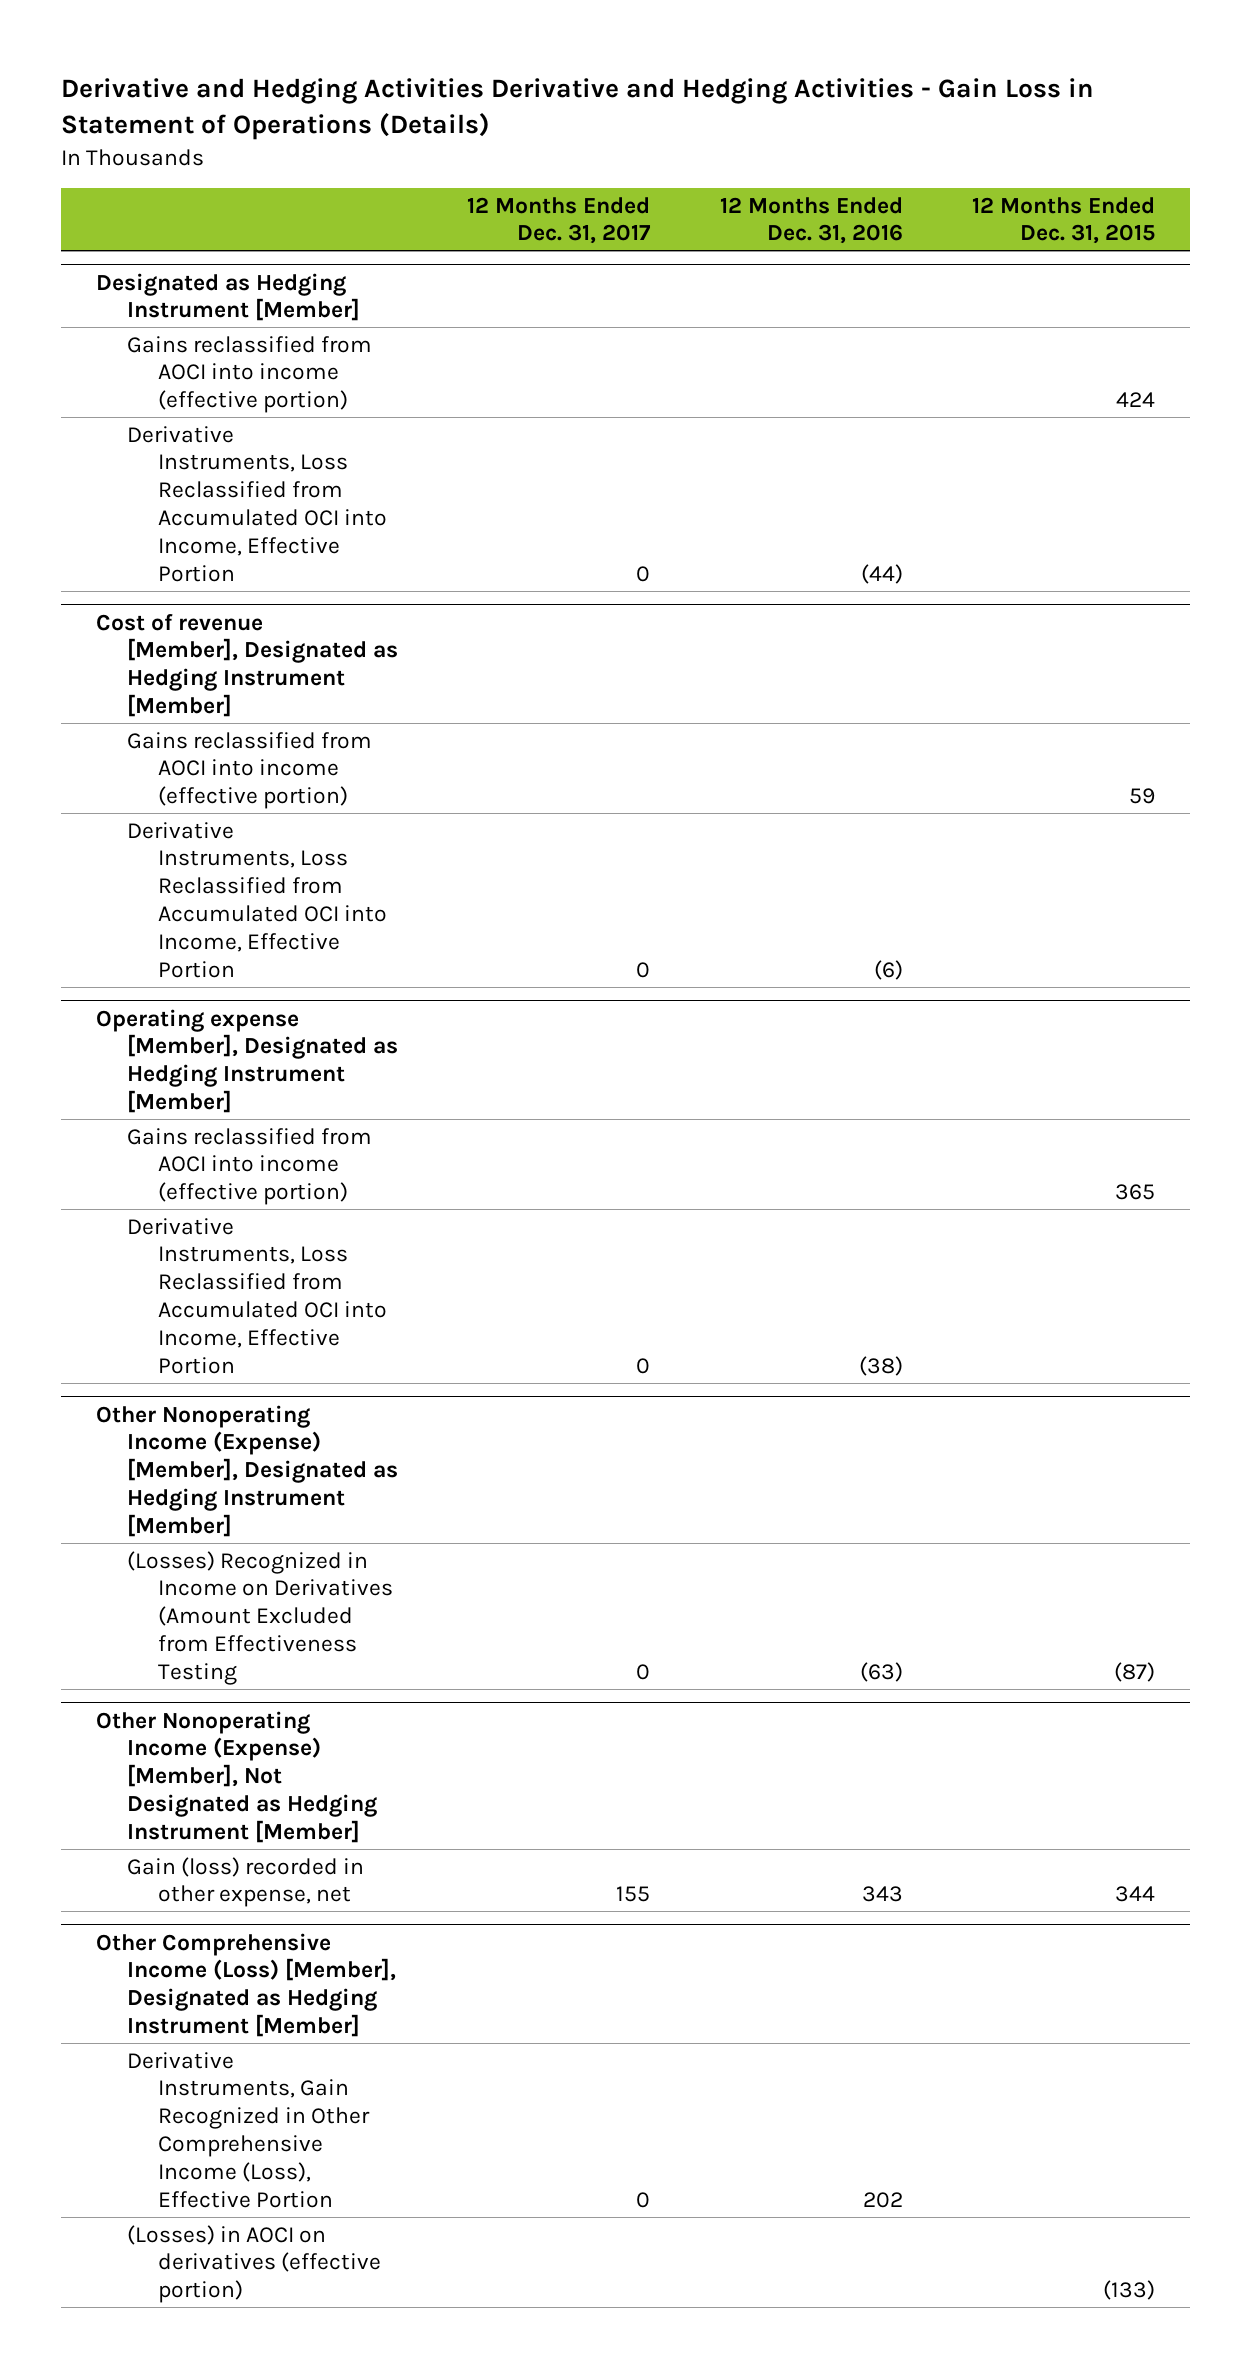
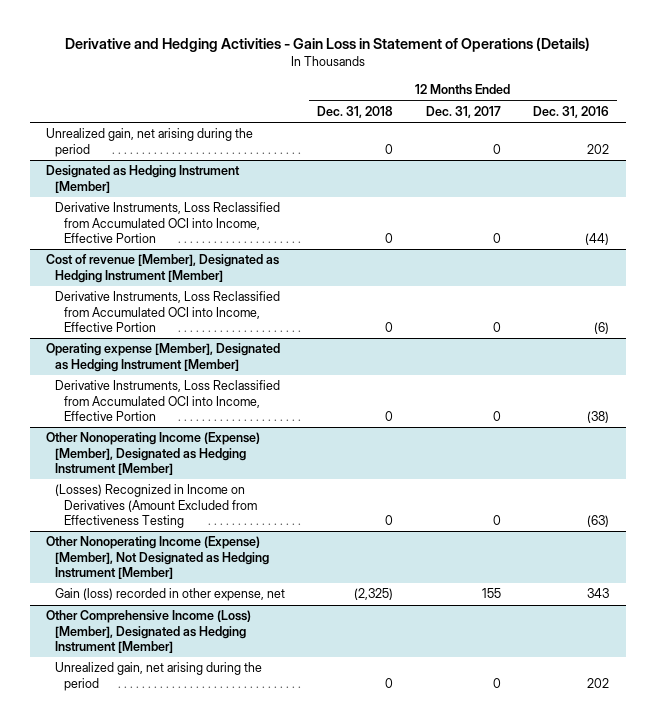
[61,78,1095,141] Derivative and Hedging Activities Derivative and Hedging Activities - Gain Loss in Statement of Operations (Details) -> [64,37,590,53] Derivative and Hedging Activities - Gain Loss in Statement of Operations (Details)
[971,196,1155,245] 12 Months Ended Dec. 31, 2015 -> none
none -> [317,105,394,118] Dec. 31, 2018
none -> [45,128,253,157] Unrealized gain, net arising during the period
[126,335,372,414] Gains reclassified from AOCI into income (effective portion) -> none
[126,731,372,810] Gains reclassified from AOCI into income (effective portion) -> none
[126,1127,372,1206] Gains reclassified from AOCI into income (effective portion) -> none
[126,2051,370,2208] Derivative Instruments, Gain Recognized in Other Comprehensive Income (Loss), Effective Portion -> none
[126,2224,381,2304] (Losses) in AOCI on derivatives (effective portion) -> none
none -> [54,662,262,691] Unrealized gain, net arising during the period

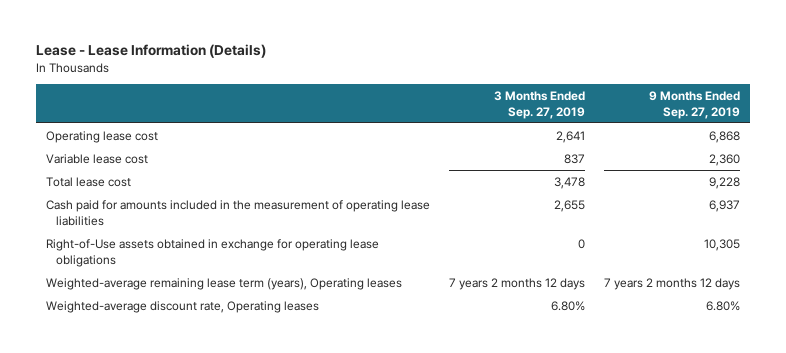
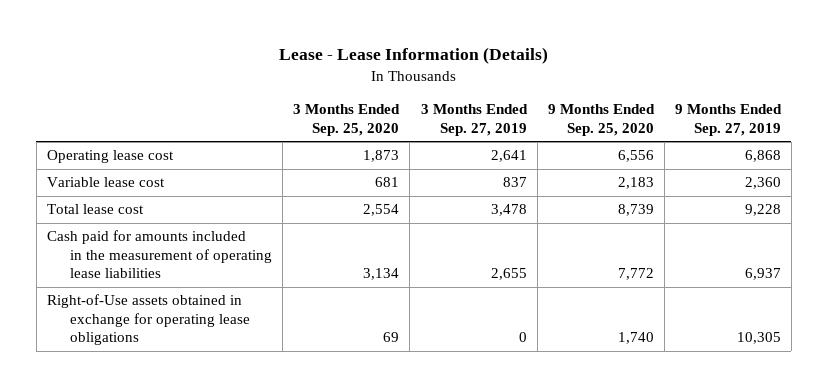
none -> [293,104,401,136] 3 Months Ended Sep. 25, 2020
none -> [547,104,655,136] 9 Months Ended Sep. 25, 2020
[45,277,402,290] Weighted-average remaining lease term (years), Operating leases -> none
[45,300,319,313] Weighted-average discount rate, Operating leases -> none

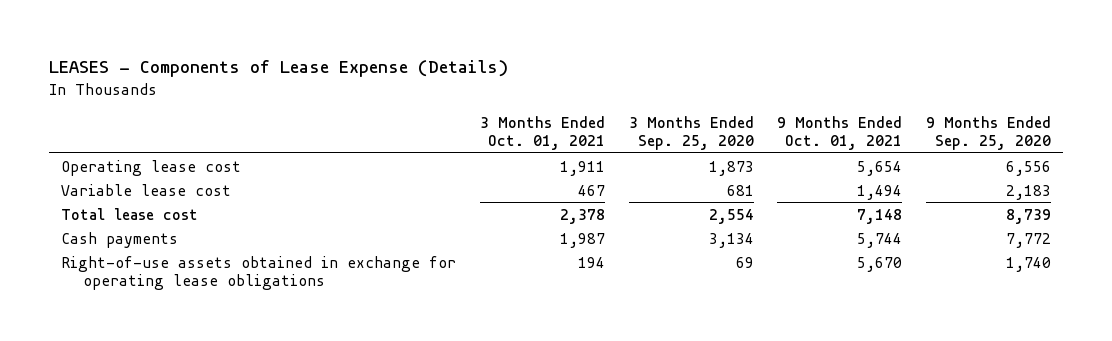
[278,47,548,65] Lease - Lease Information (Details) -> [49,60,509,78] LEASES - Components of Lease Expense (Details)
[420,104,528,136] 3 Months Ended Sep. 27, 2019 -> none
[674,104,782,136] 9 Months Ended Sep. 27, 2019 -> none
none -> [479,115,605,150] 3 Months Ended Oct. 01, 2021
none -> [777,115,903,150] 9 Months Ended Oct. 01, 2021
[47,230,273,279] Cash paid for amounts included in the measurement of operating lease liabilities -> [60,231,178,248] Cash payments
[47,294,251,346] Right-of-Use assets obtained in exchange for operating lease obligations -> [60,255,456,290] Right-of-use assets obtained in exchange for operating lease obligations

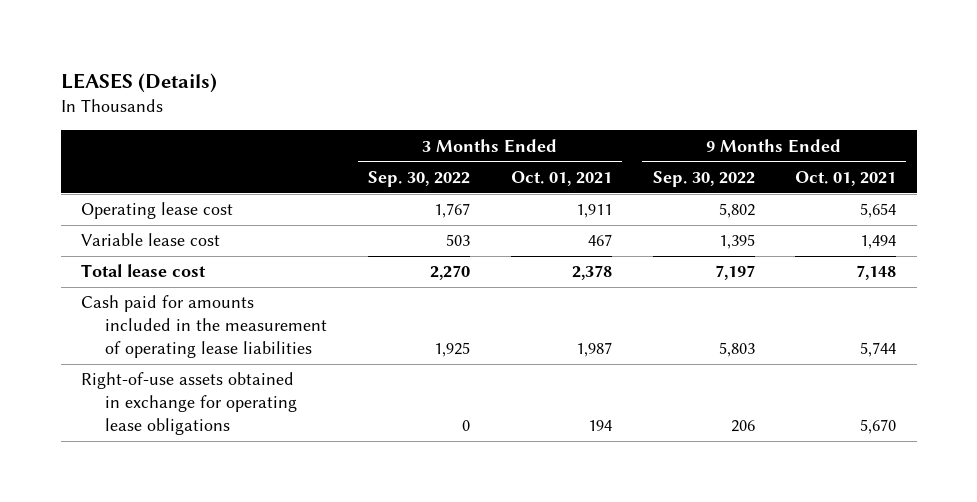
[49,60,509,78] LEASES - Components of Lease Expense (Details) -> [60,73,217,94] LEASES (Details)
[628,115,754,150] 3 Months Ended Sep. 25, 2020 -> none
[926,115,1052,150] 9 Months Ended Sep. 25, 2020 -> none
none -> [367,170,470,187] Sep. 30, 2022
none -> [652,170,755,187] Sep. 30, 2022
[60,231,178,248] Cash payments -> [80,295,328,358] Cash paid for amounts included in the measurement of operating lease liabilities

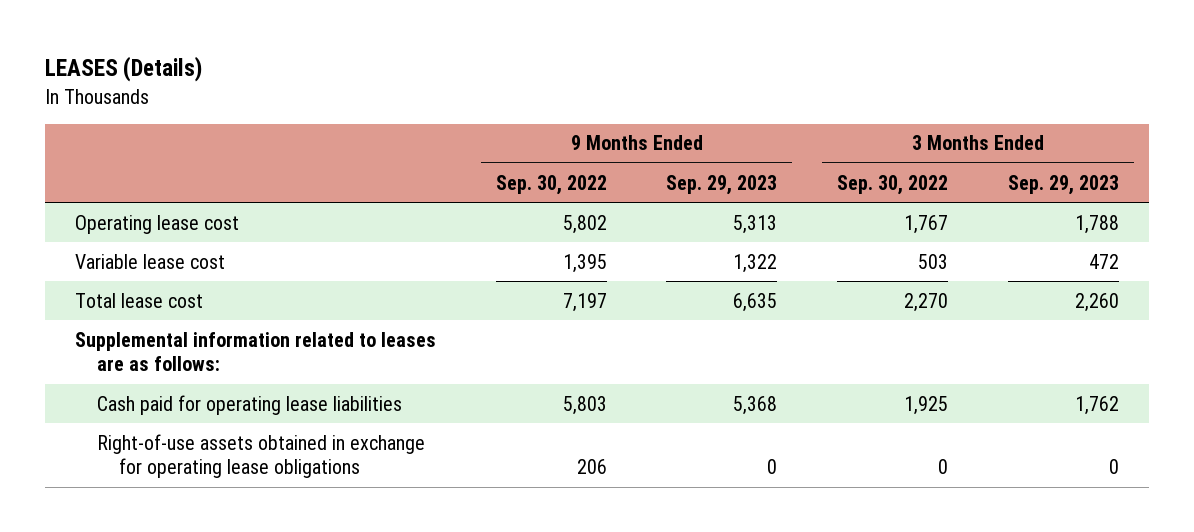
[510,170,612,186] Oct. 01, 2021 -> none
[795,170,897,186] Oct. 01, 2021 -> none
none -> [666,174,778,195] Sep. 29, 2023
none -> [1008,174,1120,195] Sep. 29, 2023
none -> [74,331,436,372] Supplemental information related to leases are as follows:
[80,295,328,358] Cash paid for amounts included in the measurement of operating lease liabilities -> [96,394,402,415] Cash paid for operating lease liabilities

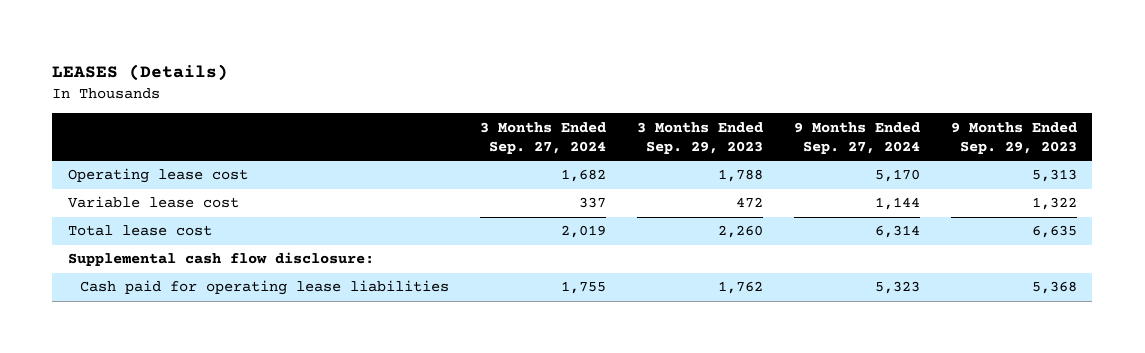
[495,174,607,195] Sep. 30, 2022 -> none
[837,174,949,195] Sep. 30, 2022 -> none
none -> [479,121,606,155] 3 Months Ended Sep. 27, 2024
none -> [793,121,920,155] 9 Months Ended Sep. 27, 2024
[74,331,436,372] Supplemental information related to leases are as follows: -> [67,252,374,267] Supplemental cash flow disclosure:
[96,433,425,479] Right-of-use assets obtained in exchange for operating lease obligations -> none

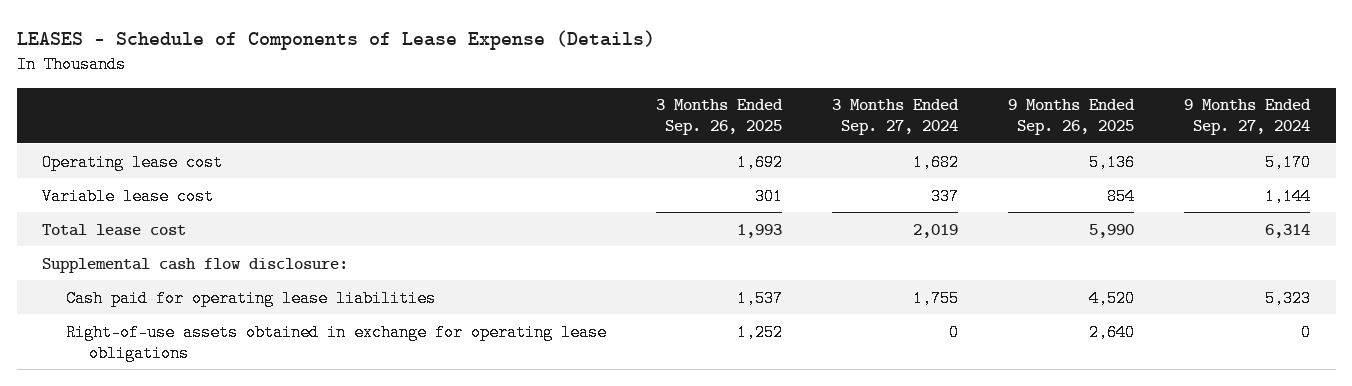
[52,63,229,81] LEASES (Details) -> [16,30,655,51] LEASES - Schedule of Components of Lease Expense (Details)
[636,121,763,155] 3 Months Ended Sep. 29, 2023 -> none
[950,121,1077,155] 9 Months Ended Sep. 29, 2023 -> none
none -> [655,99,783,136] 3 Months Ended Sep. 26, 2025
none -> [1008,99,1136,136] 9 Months Ended Sep. 26, 2025
none -> [65,323,607,362] Right-of-use assets obtained in exchange for operating lease obligations

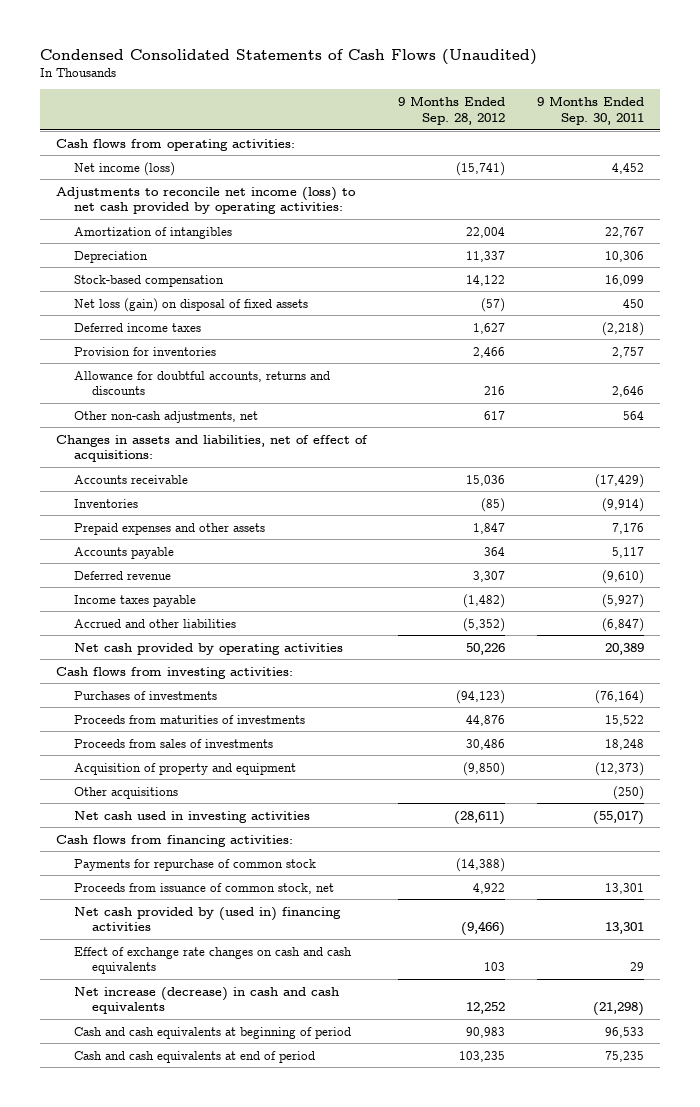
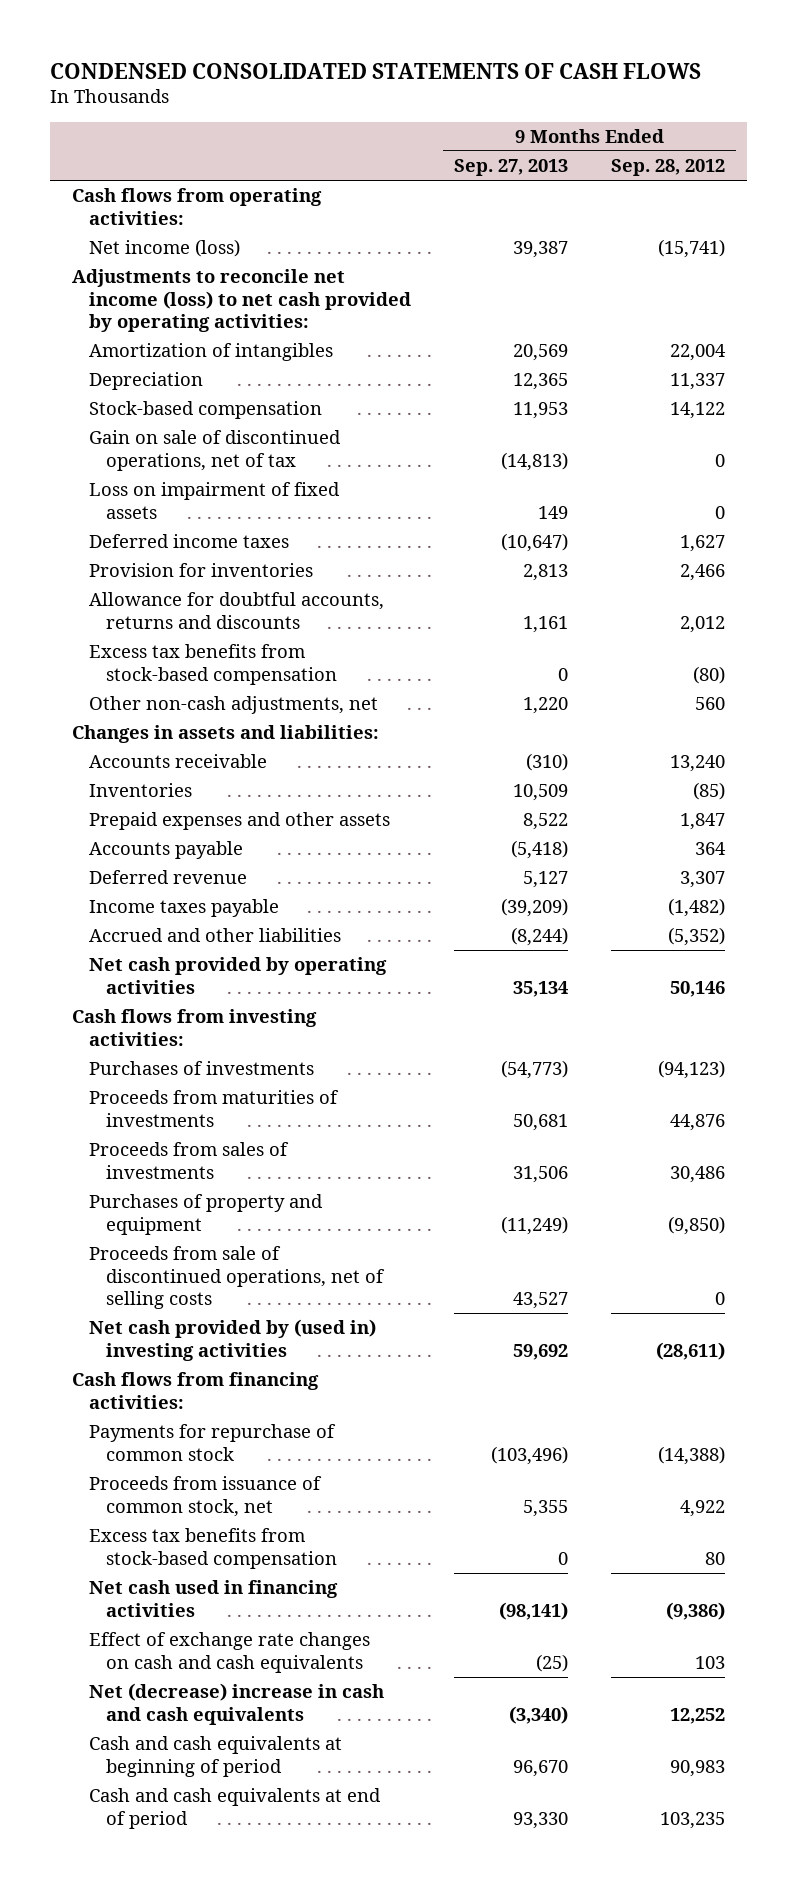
[39,48,537,65] Condensed Consolidated Statements of Cash Flows (Unaudited) -> [50,62,702,79] CONDENSED CONSOLIDATED STATEMENTS OF CASH FLOWS
[537,96,645,125] 9 Months Ended Sep. 30, 2011 -> none
none -> [453,159,568,177] Sep. 27, 2013
none -> [88,430,341,471] Gain on sale of discontinued operations, net of tax
[73,297,308,312] Net loss (gain) on disposal of fixed assets -> [88,482,340,519] Loss on impairment of fixed assets
[481,297,506,312] (57) -> [715,505,726,519] 0
[484,386,506,396] 216 -> [680,615,726,633] 2,012
none -> [88,644,338,685] Excess tax benefits from stock-based compensation
[484,410,506,420] 617 -> [695,697,726,711] 560
[55,434,368,463] Changes in assets and liabilities, net of effect of acquisitions: -> [71,725,379,744] Changes in assets and liabilities:
[466,474,506,486] 15,036 -> [670,755,726,773] 13,240
[466,642,506,655] 50,226 -> [670,980,726,997] 50,146
[73,786,178,799] Other acquisitions -> none
[73,762,296,775] Acquisition of property and equipment -> [88,1194,323,1235] Purchases of property and equipment
none -> [88,1246,386,1310] Proceeds from sale of discontinued operations, net of selling costs
[73,810,310,823] Net cash used in investing activities -> [88,1319,376,1361] Net cash provided by (used in) investing activities
none -> [88,1528,338,1569] Excess tax benefits from stock-based compensation
[73,906,341,932] Net cash provided by (used in) financing activities -> [88,1580,338,1617] Net cash used in financing activities
[461,921,506,937] (9,466) -> [666,1601,726,1620] (9,386)
[73,986,339,1015] Net increase (decrease) in cash and cash equivalents -> [88,1683,384,1725] Net (decrease) increase in cash and cash equivalents

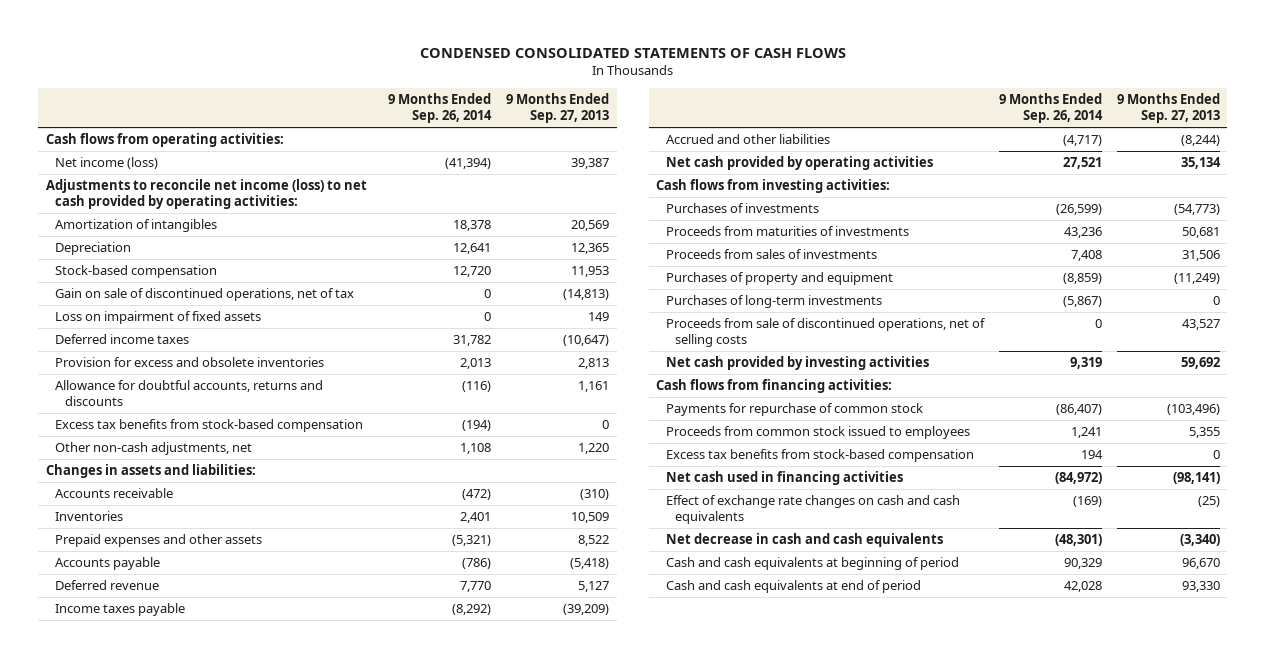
[611,159,726,177] Sep. 28, 2012 -> none
none -> [388,93,493,124] 9 Months Ended Sep. 26, 2014
[88,563,313,578] Provision for inventories -> [55,357,325,368] Provision for excess and obsolete inventories
none -> [665,295,882,309] Purchases of long-term investments
[88,1319,376,1361] Net cash provided by (used in) investing activities -> [665,356,929,371] Net cash provided by investing activities
[88,1476,322,1517] Proceeds from issuance of common stock, net -> [665,426,970,440] Proceeds from common stock issued to employees
[88,1683,384,1725] Net (decrease) increase in cash and cash equivalents -> [665,533,943,548] Net decrease in cash and cash equivalents

